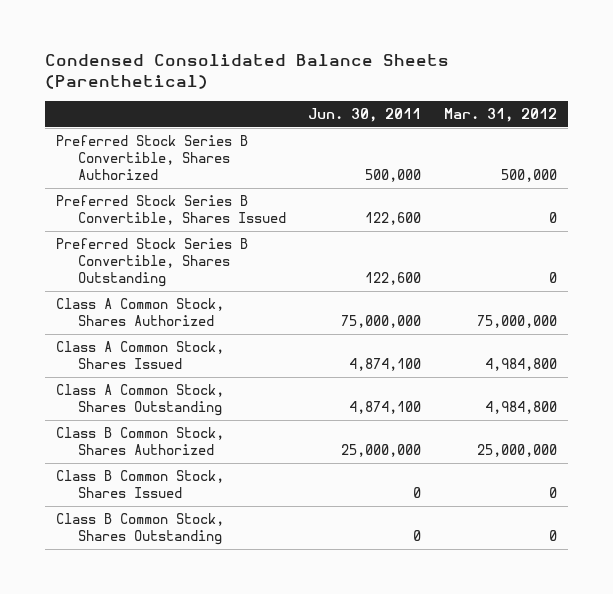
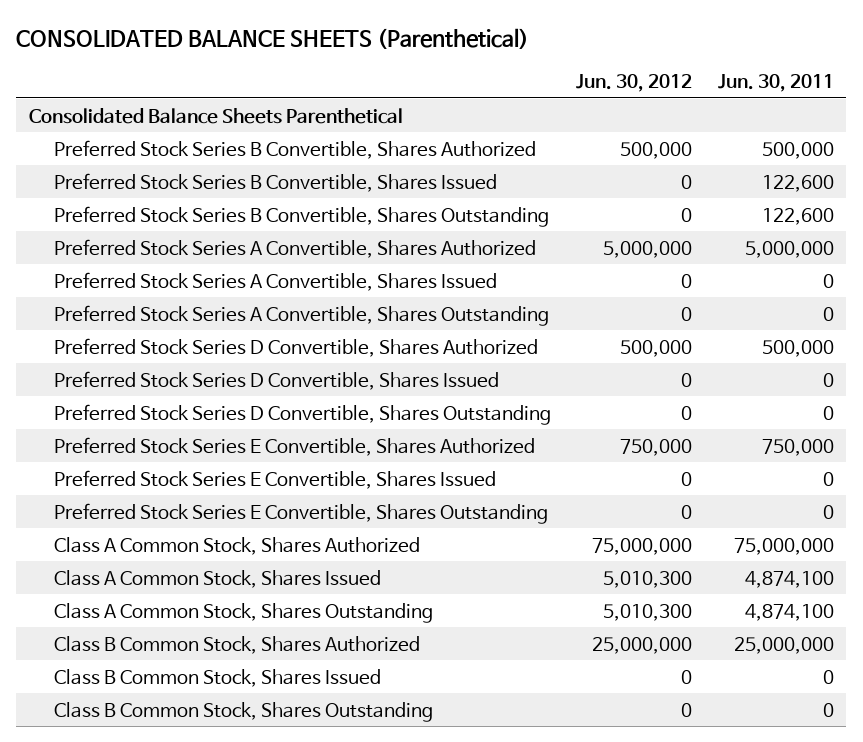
[45,54,450,90] Condensed Consolidated Balance Sheets (Parenthetical) -> [16,27,530,49] CONSOLIDATED BALANCE SHEETS (Parenthetical)
[443,108,557,123] Mar. 31, 2012 -> none
none -> [576,74,693,93] Jun. 30, 2012
none -> [28,107,403,124] Consolidated Balance Sheets Parenthetical
none -> [53,238,536,258] Preferred Stock Series A Convertible, Shares Authorized
none -> [53,271,497,291] Preferred Stock Series A Convertible, Shares Issued
none -> [53,304,549,326] Preferred Stock Series A Convertible, Shares Outstanding
none -> [53,337,538,357] Preferred Stock Series D Convertible, Shares Authorized
none -> [53,370,499,390] Preferred Stock Series D Convertible, Shares Issued
none -> [53,403,551,425] Preferred Stock Series D Convertible, Shares Outstanding
none -> [53,436,535,456] Preferred Stock Series E Convertible, Shares Authorized
none -> [53,469,496,489] Preferred Stock Series E Convertible, Shares Issued
none -> [53,502,548,524] Preferred Stock Series E Convertible, Shares Outstanding

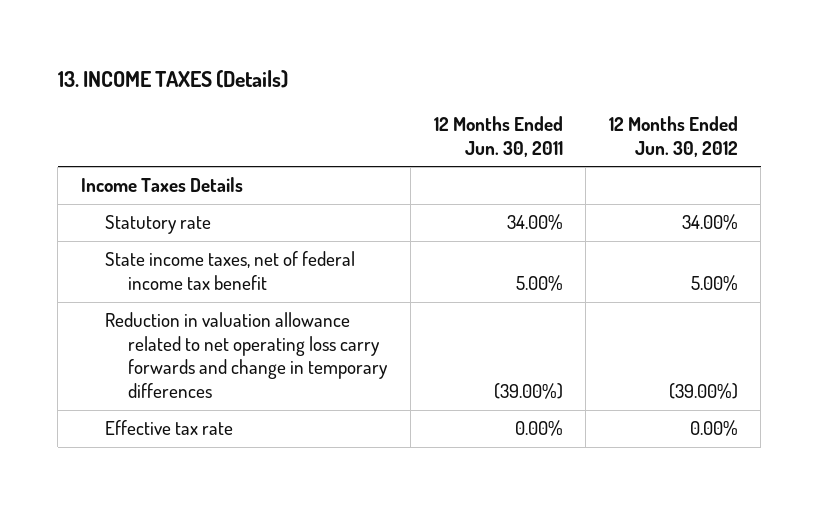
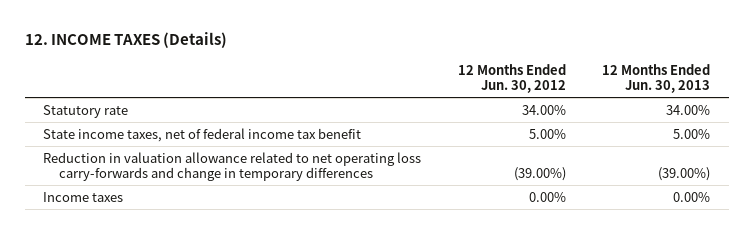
[57,69,288,88] 13. INCOME TAXES (Details) -> [25,32,228,49] 12. INCOME TAXES (Details)
[433,116,563,157] 12 Months Ended Jun. 30, 2011 -> none
none -> [602,63,711,93] 12 Months Ended Jun. 30, 2013
[80,177,243,193] Income Taxes Details -> none
[104,312,389,399] Reduction in valuation allowance related to net operating loss carry forwards and change in temporary differences -> [43,151,422,181] Reduction in valuation allowance related to net operating loss carry-forwards and change in temporary differences
[104,420,233,436] Effective tax rate -> [43,191,124,202] Income taxes

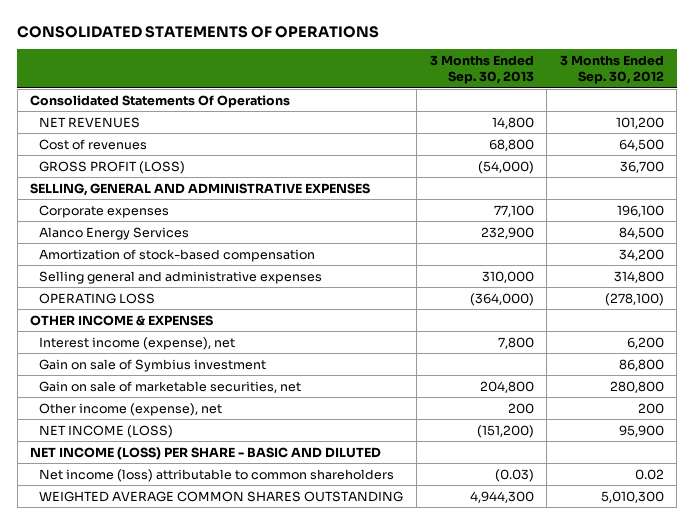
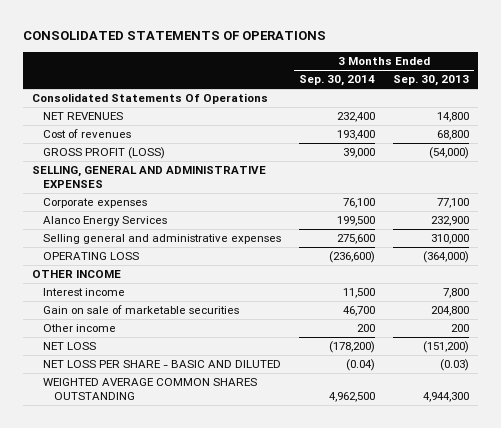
[559,54,664,84] 3 Months Ended Sep. 30, 2012 -> none
none -> [299,75,376,87] Sep. 30, 2014
[39,248,316,262] Amortization of stock-based compensation -> none
[39,358,267,372] Gain on sale of Symbius investment -> none
[30,446,382,460] NET INCOME (LOSS) PER SHARE - BASIC AND DILUTED -> none
[30,314,214,326] OTHER INCOME & EXPENSES -> [31,270,121,279] OTHER INCOME
[39,336,236,350] Interest income (expense), net -> [42,288,125,297] Interest income
[39,380,302,393] Gain on sale of marketable securities, net -> [42,305,239,315] Gain on sale of marketable securities
[39,402,223,416] Other income (expense), net -> [42,324,116,333] Other income
[39,424,174,438] NET INCOME (LOSS) -> [42,342,96,351] NET LOSS
[39,468,395,482] Net income (loss) attributable to common shareholders -> [42,360,281,369] NET LOSS PER SHARE - BASIC AND DILUTED

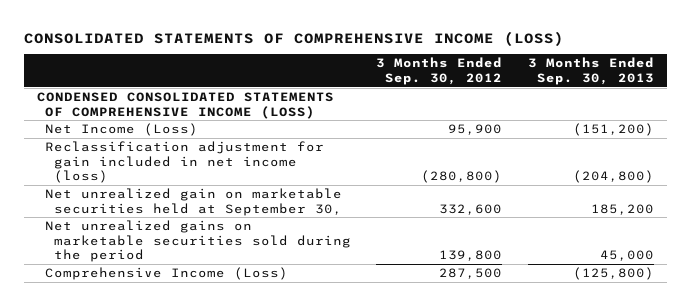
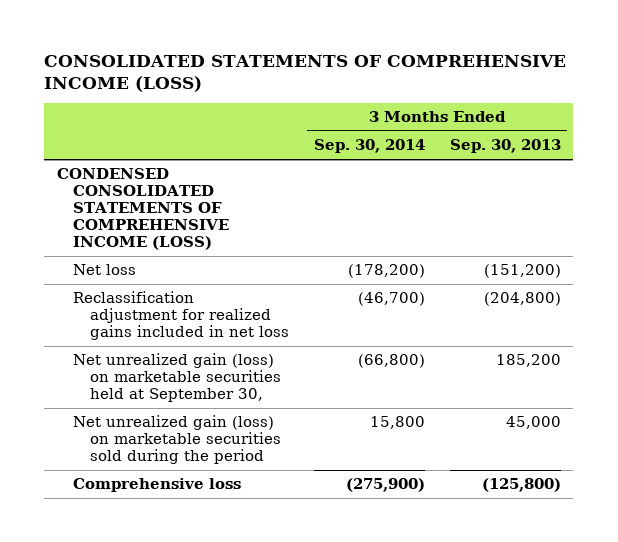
[376,57,503,86] 3 Months Ended Sep. 30, 2012 -> none
none -> [313,139,425,154] Sep. 30, 2014
[45,123,199,137] Net Income (Loss) -> [73,264,137,276] Net loss
[45,141,325,184] Reclassification adjustment for gain included in net income (loss) -> [73,291,289,340] Reclassification adjustment for realized gains included in net loss
[45,188,343,216] Net unrealized gain on marketable securities held at September 30, -> [73,353,281,402] Net unrealized gain (loss) on marketable securities held at September 30,
[45,220,351,263] Net unrealized gains on marketable securities sold during the period -> [73,415,281,464] Net unrealized gain (loss) on marketable securities sold during the period
[45,267,289,281] Comprehensive Income (Loss) -> [73,478,242,493] Comprehensive loss

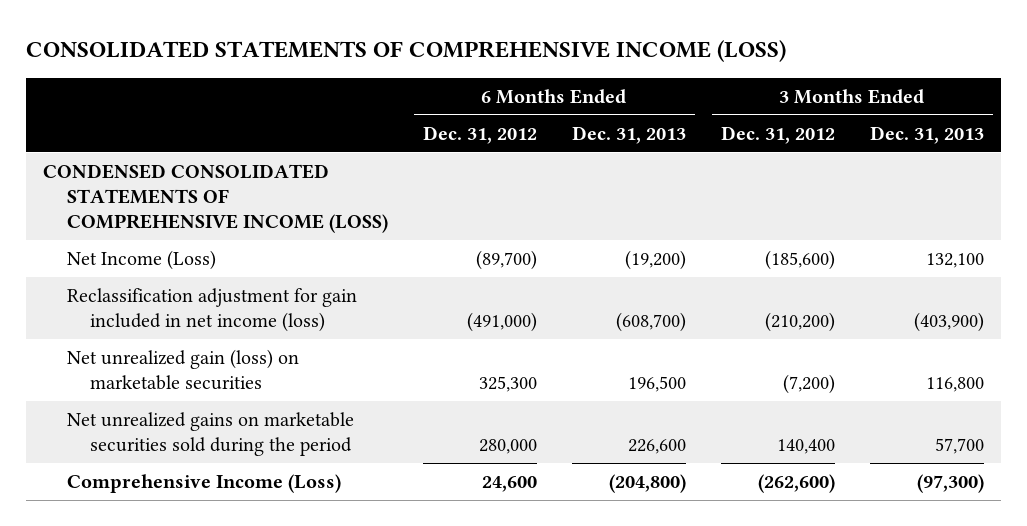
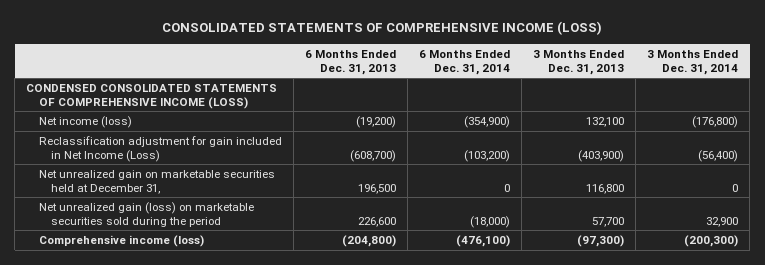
[422,125,537,144] Dec. 31, 2012 -> none
[720,125,835,144] Dec. 31, 2012 -> none
none -> [418,49,510,75] 6 Months Ended Dec. 31, 2014
none -> [647,49,739,75] 3 Months Ended Dec. 31, 2014
[66,250,216,271] Net Income (Loss) -> [38,115,132,128] Net income (loss)
[66,288,357,332] Reclassification adjustment for gain included in net income (loss) -> [38,135,282,162] Reclassification adjustment for gain included in Net Income (Loss)
[66,349,299,390] Net unrealized gain (loss) on marketable securities -> [38,169,275,194] Net unrealized gain on marketable securities held at December 31,
[66,412,354,456] Net unrealized gains on marketable securities sold during the period -> [38,201,254,227] Net unrealized gain (loss) on marketable securities sold during the period
[66,474,341,494] Comprehensive Income (Loss) -> [38,234,204,247] Comprehensive income (loss)

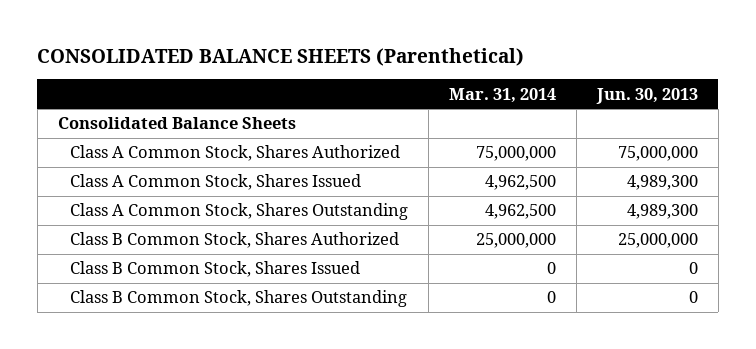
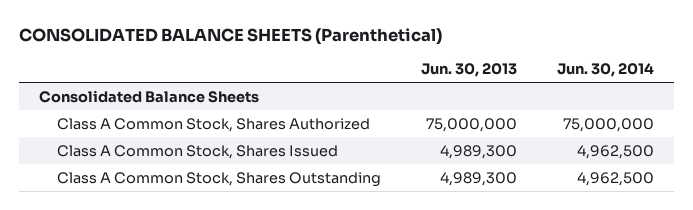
[448,87,556,103] Mar. 31, 2014 -> none
none -> [557,63,655,78] Jun. 30, 2014
[69,232,399,249] Class B Common Stock, Shares Authorized -> none
[69,261,360,278] Class B Common Stock, Shares Issued -> none
[69,290,407,308] Class B Common Stock, Shares Outstanding -> none

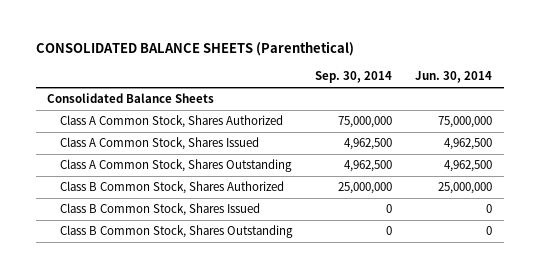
[421,63,518,78] Jun. 30, 2013 -> none
none -> [315,71,393,84] Sep. 30, 2014
none -> [60,181,285,195] Class B Common Stock, Shares Authorized
none -> [60,203,261,217] Class B Common Stock, Shares Issued
none -> [60,225,294,239] Class B Common Stock, Shares Outstanding

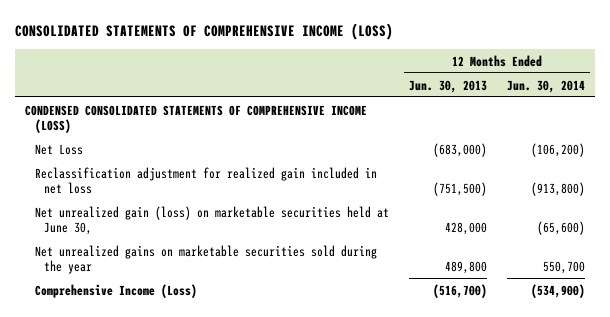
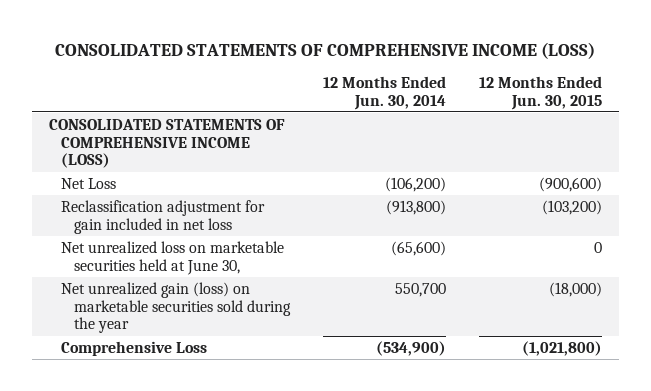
[408,79,487,93] Jun. 30, 2013 -> none
none -> [479,75,603,110] 12 Months Ended Jun. 30, 2015
[25,104,368,133] CONDENSED CONSOLIDATED STATEMENTS OF COMPREHENSIVE INCOME (LOSS) -> [48,118,285,169] CONSOLIDATED STATEMENTS OF COMPREHENSIVE INCOME (LOSS)
[34,166,377,194] Reclassification adjustment for realized gain included in net loss -> [61,199,266,234] Reclassification adjustment for gain included in net loss
[34,205,389,235] Net unrealized gain (loss) on marketable securities held at June 30, -> [61,240,285,275] Net unrealized loss on marketable securities held at June 30,
[34,244,377,274] Net unrealized gains on marketable securities sold during the year -> [61,281,292,334] Net unrealized gain (loss) on marketable securities sold during the year
[34,283,197,298] Comprehensive Income (Loss) -> [61,340,208,356] Comprehensive Loss

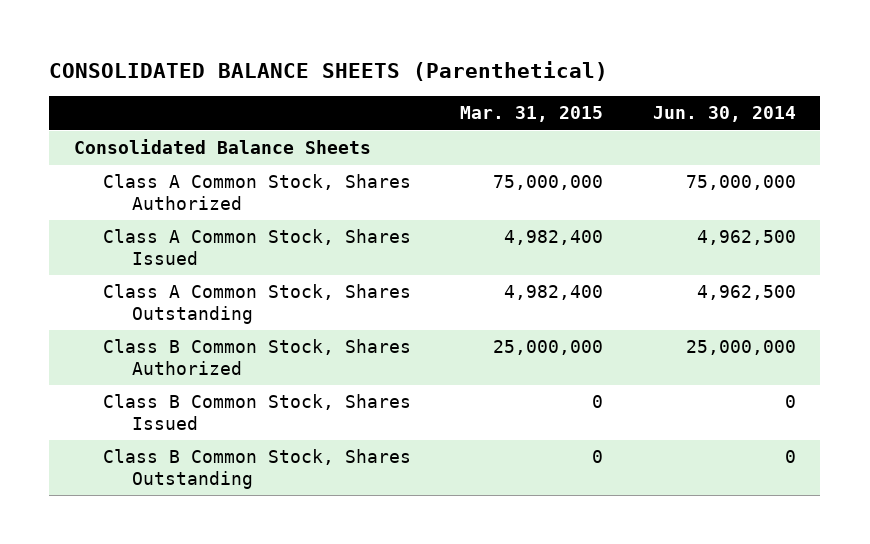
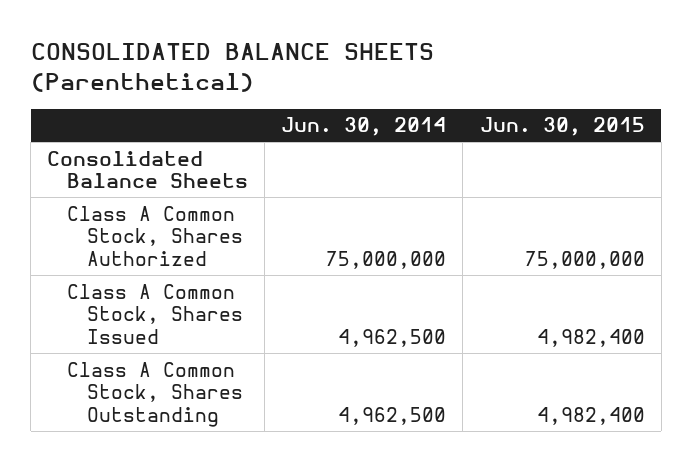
[460,106,604,123] Mar. 31, 2015 -> none
none -> [479,117,645,137] Jun. 30, 2015
[103,339,412,375] Class B Common Stock, Shares Authorized -> none
[103,394,412,430] Class B Common Stock, Shares Issued -> none
[103,449,412,489] Class B Common Stock, Shares Outstanding -> none

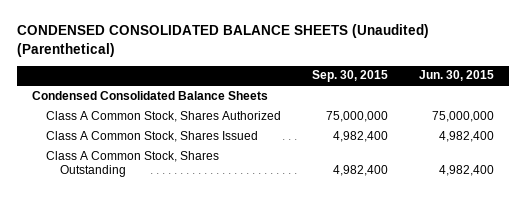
[30,43,434,92] CONSOLIDATED BALANCE SHEETS (Parenthetical) -> [17,24,430,57] CONDENSED CONSOLIDATED BALANCE SHEETS (Unaudited) (Parenthetical)
[281,117,447,137] Jun. 30, 2014 -> none
none -> [312,70,389,83] Sep. 30, 2015
[47,150,249,189] Consolidated Balance Sheets -> [32,90,269,100] Condensed Consolidated Balance Sheets

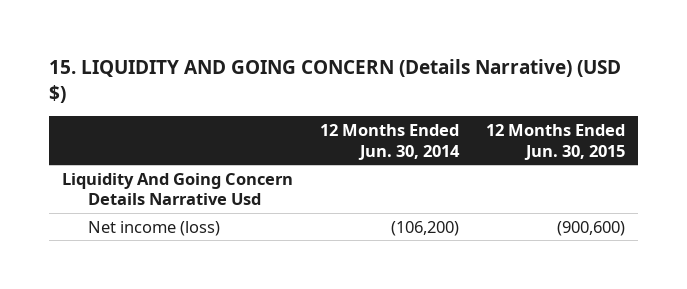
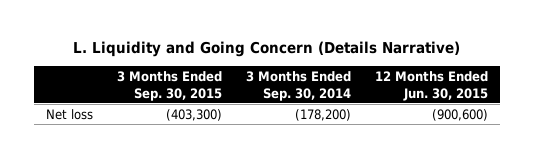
[48,59,621,103] 15. LIQUIDITY AND GOING CONCERN (Details Narrative) (USD $) -> [72,41,460,58] L. Liquidity and Going Concern (Details Narrative)
[319,123,460,160] 12 Months Ended Jun. 30, 2014 -> none
none -> [116,70,222,101] 3 Months Ended Sep. 30, 2015
none -> [245,70,351,101] 3 Months Ended Sep. 30, 2014
[62,172,294,206] Liquidity And Going Concern Details Narrative Usd -> none
[87,220,220,236] Net income (loss) -> [45,108,93,120] Net loss

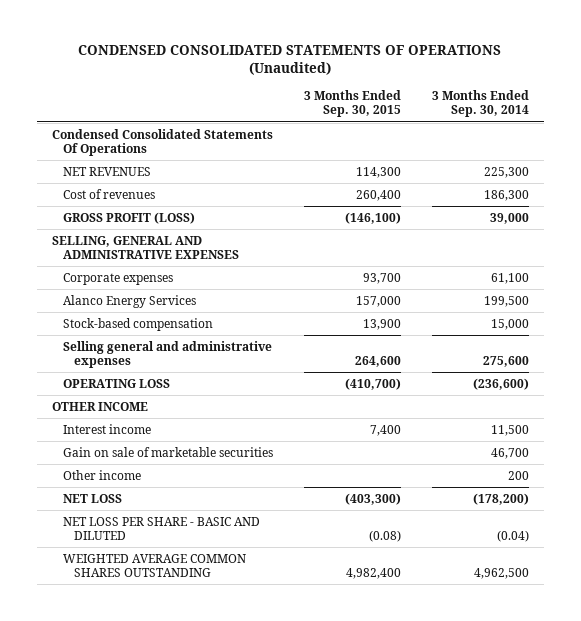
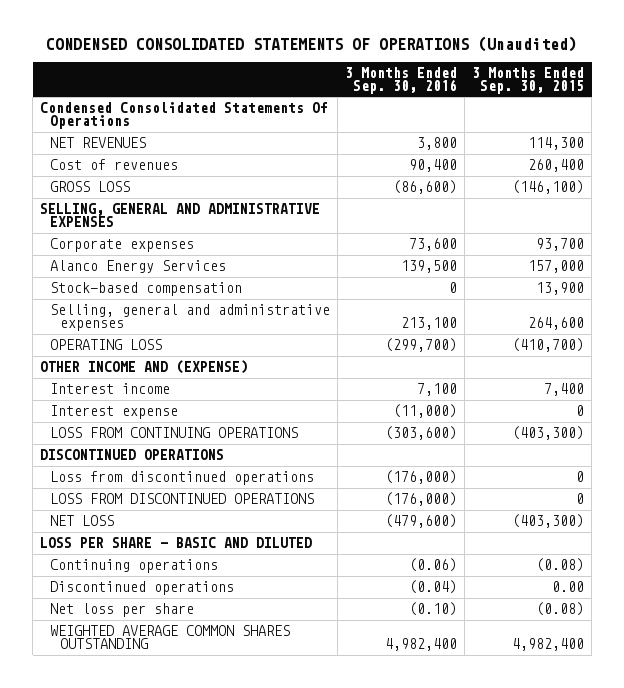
[431,90,529,118] 3 Months Ended Sep. 30, 2014 -> none
none -> [345,66,458,94] 3 Months Ended Sep. 30, 2016
[63,211,196,224] GROSS PROFIT (LOSS) -> [49,181,130,193] GROSS LOSS
[63,340,273,368] Selling general and administrative expenses -> [49,304,330,332] Selling, general and administrative expenses
[51,401,148,411] OTHER INCOME -> [40,360,249,375] OTHER INCOME AND (EXPENSE)
[63,446,274,457] Gain on sale of marketable securities -> none
[63,469,142,480] Other income -> none
none -> [49,405,178,420] Interest expense
none -> [49,427,298,439] LOSS FROM CONTINUING OPERATIONS
none -> [40,449,225,461] DISCONTINUED OPERATIONS
none -> [49,471,314,486] Loss from discontinued operations
none -> [49,493,314,505] LOSS FROM DISCONTINUED OPERATIONS
none -> [40,537,313,549] LOSS PER SHARE - BASIC AND DILUTED
none -> [49,559,218,574] Continuing operations
none -> [49,581,234,596] Discontinued operations
[63,516,261,540] NET LOSS PER SHARE - BASIC AND DILUTED -> [49,603,194,618] Net loss per share

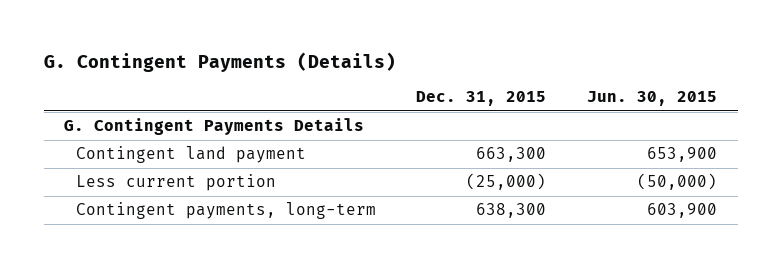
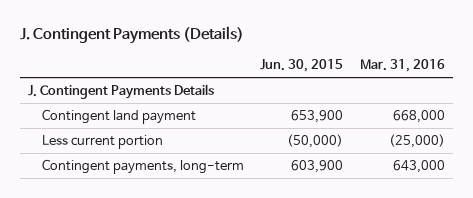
[43,51,396,72] G. Contingent Payments (Details) -> [19,26,244,45] J. Contingent Payments (Details)
[416,91,547,107] Dec. 31, 2015 -> none
none -> [359,58,445,72] Mar. 31, 2016
[64,118,365,136] G. Contingent Payments Details -> [27,84,214,100] J. Contingent Payments Details

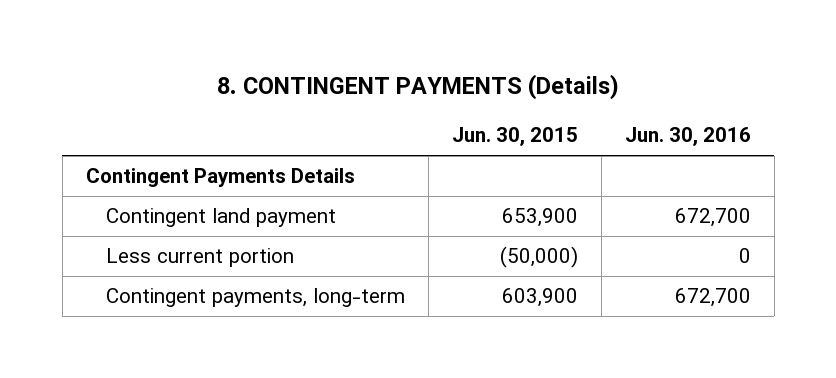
[19,26,244,45] J. Contingent Payments (Details) -> [217,74,620,101] 8. CONTINGENT PAYMENTS (Details)
[359,58,445,72] Mar. 31, 2016 -> none
none -> [624,127,751,147] Jun. 30, 2016
[27,84,214,100] J. Contingent Payments Details -> [85,168,355,188] Contingent Payments Details

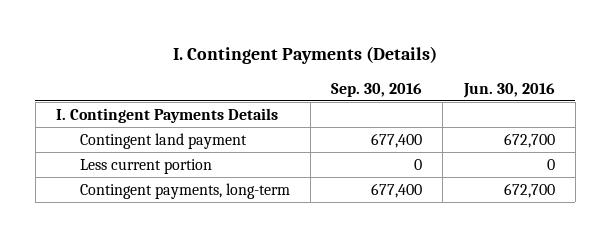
[217,74,620,101] 8. CONTINGENT PAYMENTS (Details) -> [173,45,438,64] I. Contingent Payments (Details)
[451,127,578,147] Jun. 30, 2015 -> none
none -> [331,82,423,97] Sep. 30, 2016
[85,168,355,188] Contingent Payments Details -> [55,107,278,123] I. Contingent Payments Details

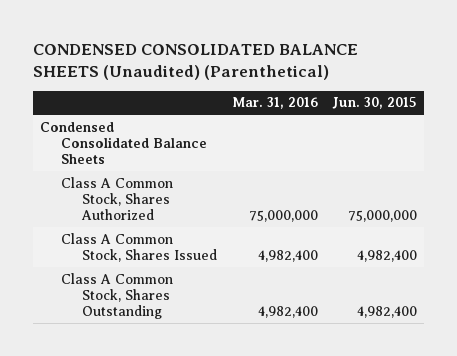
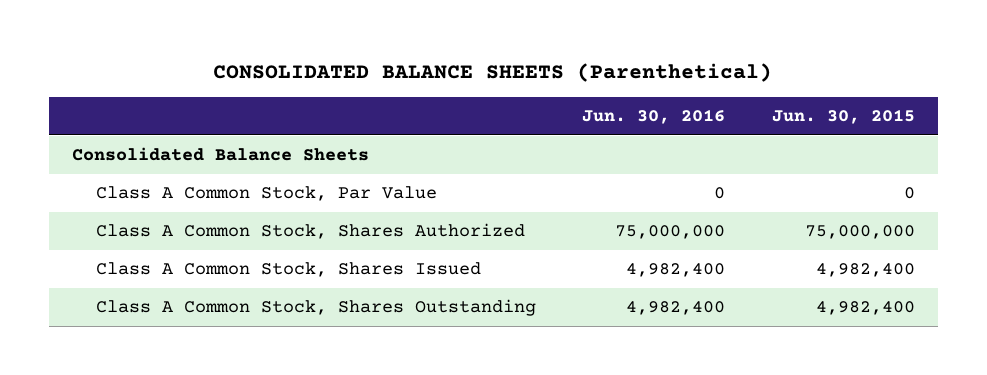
[32,43,358,80] CONDENSED CONSOLIDATED BALANCE SHEETS (Unaudited) (Parenthetical) -> [213,63,773,83] CONSOLIDATED BALANCE SHEETS (Parenthetical)
[231,97,318,110] Mar. 31, 2016 -> none
none -> [582,109,726,125] Jun. 30, 2016
[40,121,207,165] Condensed Consolidated Balance Sheets -> [72,147,370,162] Consolidated Balance Sheets
none -> [96,186,438,202] Class A Common Stock, Par Value

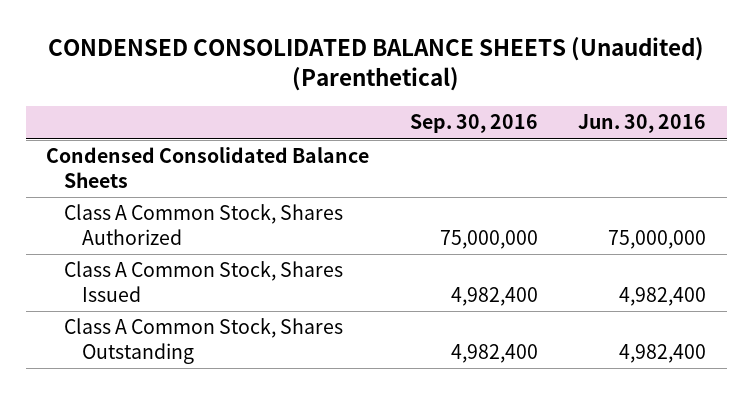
[213,63,773,83] CONSOLIDATED BALANCE SHEETS (Parenthetical) -> [48,37,705,92] CONDENSED CONSOLIDATED BALANCE SHEETS (Unaudited) (Parenthetical)
[771,109,915,125] Jun. 30, 2015 -> none
none -> [409,114,538,134] Sep. 30, 2016
[96,186,438,202] Class A Common Stock, Par Value -> none
[72,147,370,162] Consolidated Balance Sheets -> [46,147,370,188] Condensed Consolidated Balance Sheets

